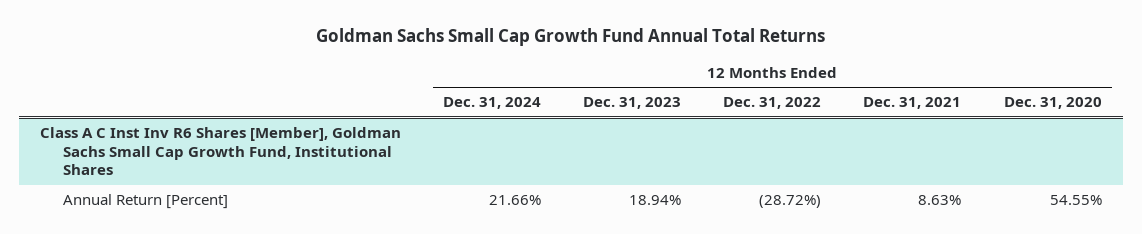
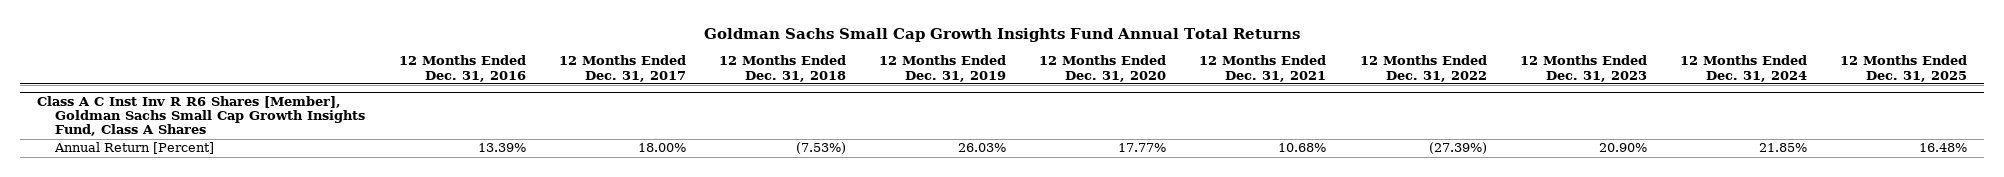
[315,28,825,47] Goldman Sachs Small Cap Growth Fund Annual Total Returns -> [703,28,1300,43] Goldman Sachs Small Cap Growth Insights Fund Annual Total Returns
none -> [398,55,526,82] 12 Months Ended Dec. 31, 2016
none -> [558,55,686,82] 12 Months Ended Dec. 31, 2017
none -> [718,55,846,82] 12 Months Ended Dec. 31, 2018
none -> [879,55,1007,82] 12 Months Ended Dec. 31, 2019
none -> [1839,55,1967,82] 12 Months Ended Dec. 31, 2025
[40,127,402,176] Class A C Inst Inv R6 Shares [Member], Goldman Sachs Small Cap Growth Fund, Institutional Shares -> [36,95,366,137] Class A C Inst Inv R R6 Shares [Member], Goldman Sachs Small Cap Growth Insights Fund, Class A Shares
[489,195,542,206] 21.66% -> [1758,143,1807,153] 21.85%
[629,195,682,206] 18.94% -> [1598,143,1647,153] 20.90%
[759,195,822,209] (28.72%) -> [1428,142,1487,155] (27.39%)
[918,195,962,206] 8.63% -> [1278,143,1327,153] 10.68%
[1049,195,1102,206] 54.55% -> [1118,143,1167,153] 17.77%

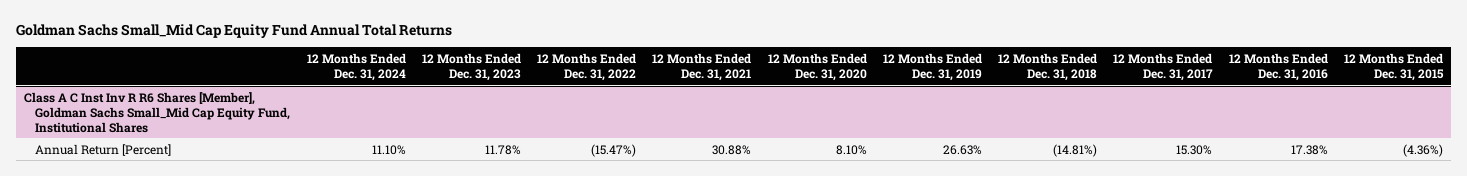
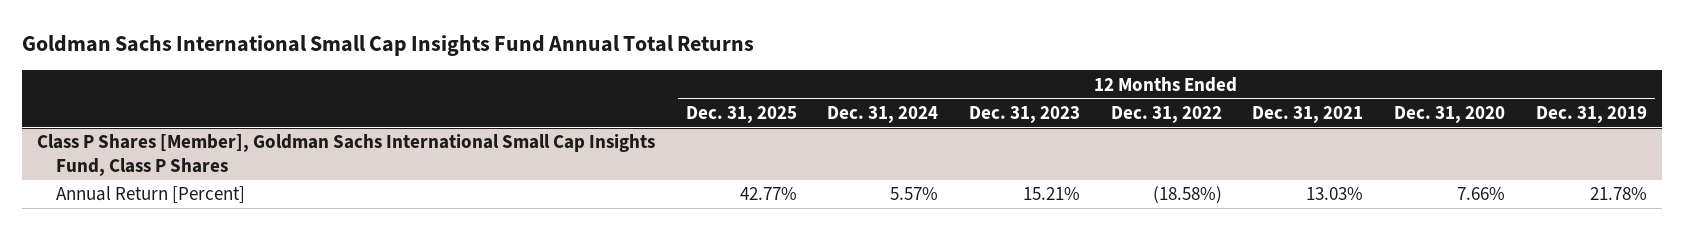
[16,24,453,39] Goldman Sachs Small_Mid Cap Equity Fund Annual Total Returns -> [21,35,754,57] Goldman Sachs International Small Cap Insights Fund Annual Total Returns
[998,52,1098,82] 12 Months Ended Dec. 31, 2018 -> none
[1113,52,1214,82] 12 Months Ended Dec. 31, 2017 -> none
[1228,52,1328,82] 12 Months Ended Dec. 31, 2016 -> none
[1343,52,1444,82] 12 Months Ended Dec. 31, 2015 -> none
none -> [685,106,797,124] Dec. 31, 2025
[24,91,291,133] Class A C Inst Inv R R6 Shares [Member], Goldman Sachs Small_Mid Cap Equity Fund, Institutional Shares -> none
none -> [37,134,656,176] Class P Shares [Member], Goldman Sachs International Small Cap Insights Fund, Class P Shares
[371,144,406,155] 11.10% -> [890,187,939,201] 5.57%
[484,144,521,155] 11.78% -> [1023,187,1081,201] 15.21%
[591,143,637,157] (15.47%) -> [1152,186,1222,205] (18.58%)
[712,144,752,155] 30.88% -> [1306,187,1364,201] 13.03%
[835,144,867,155] 8.10% -> [1457,187,1506,201] 7.66%
[942,144,982,155] 26.63% -> [1589,187,1647,201] 21.78%

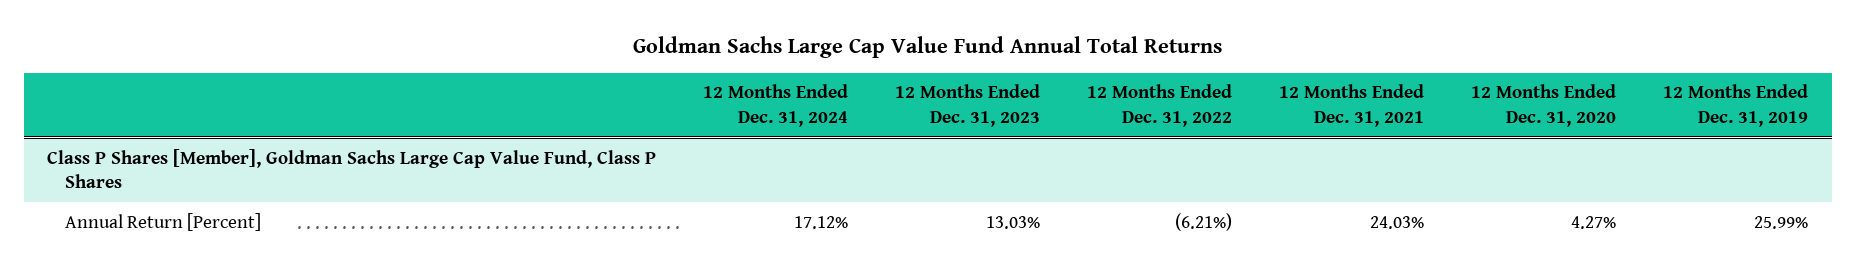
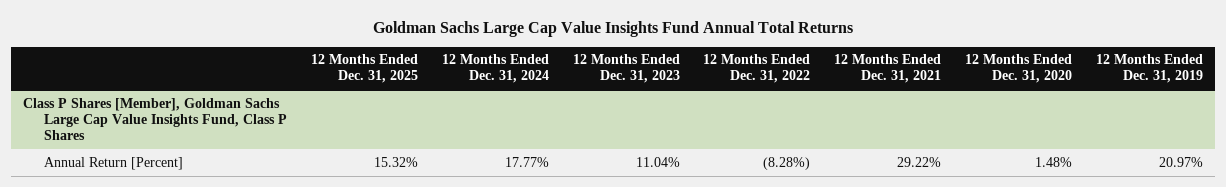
[632,36,1222,59] Goldman Sachs Large Cap Value Fund Annual Total Returns -> [372,20,853,37] Goldman Sachs Large Cap Value Insights Fund Annual Total Returns
none -> [311,54,419,84] 12 Months Ended Dec. 31, 2025
[47,148,657,189] Class P Shares [Member], Goldman Sachs Large Cap Value Fund, Class P Shares -> [23,97,288,140] Class P Shares [Member], Goldman Sachs Large Cap Value Insights Fund, Class P Shares
[794,215,849,229] 17.12% -> [504,156,549,167] 17.77%
[986,215,1041,229] 13.03% -> [635,156,680,167] 11.04%
[1175,212,1233,231] (6.21%) -> [763,156,811,170] (8.28%)
[1370,215,1425,229] 24.03% -> [897,156,942,167] 29.22%
[1571,215,1617,229] 4.27% -> [1034,156,1072,167] 1.48%
[1754,215,1809,229] 25.99% -> [1158,156,1203,167] 20.97%

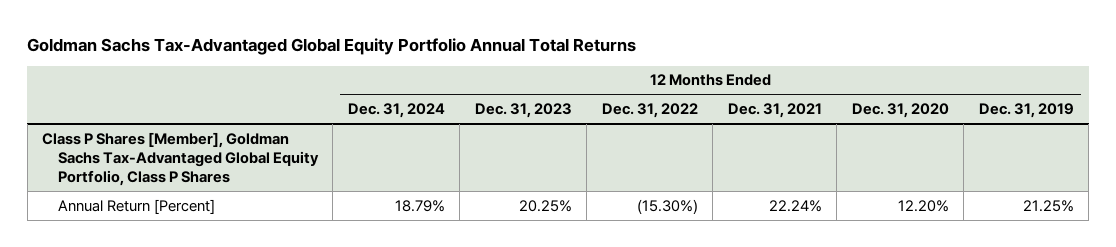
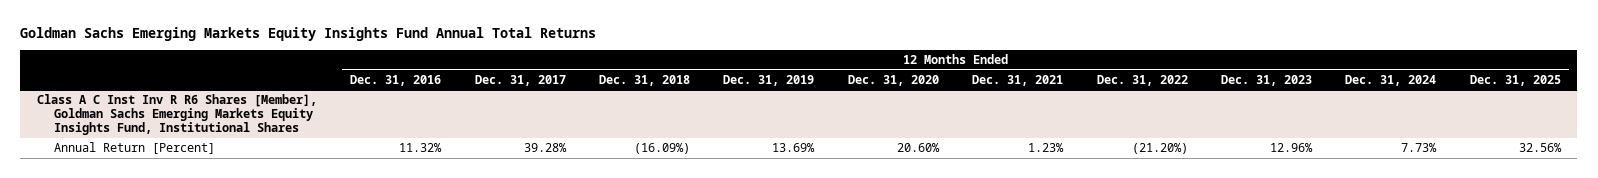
[27,37,637,55] Goldman Sachs Tax-Advantaged Global Equity Portfolio Annual Total Returns -> [20,27,597,42] Goldman Sachs Emerging Markets Equity Insights Fund Annual Total Returns
none -> [350,74,442,86] Dec. 31, 2016
none -> [474,74,566,86] Dec. 31, 2017
none -> [599,74,691,86] Dec. 31, 2018
none -> [1469,74,1561,86] Dec. 31, 2025
[42,131,319,186] Class P Shares [Member], Goldman Sachs Tax-Advantaged Global Equity Portfolio, Class P Shares -> none
none -> [36,94,317,136] Class A C Inst Inv R R6 Shares [Member], Goldman Sachs Emerging Markets Equity Insights Fund, Institutional Shares
[394,199,445,212] 18.79% -> [1401,143,1438,153] 7.73%
[518,199,572,212] 20.25% -> [1269,143,1313,153] 12.96%
[636,198,698,214] (15.30%) -> [1131,143,1188,155] (21.20%)
[768,199,822,212] 22.24% -> [1028,143,1065,153] 1.23%
[897,199,949,212] 12.20% -> [896,143,940,153] 20.60%
[1022,199,1074,212] 21.25% -> [772,143,816,153] 13.69%

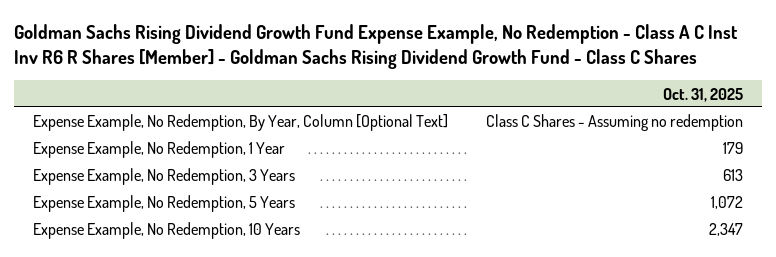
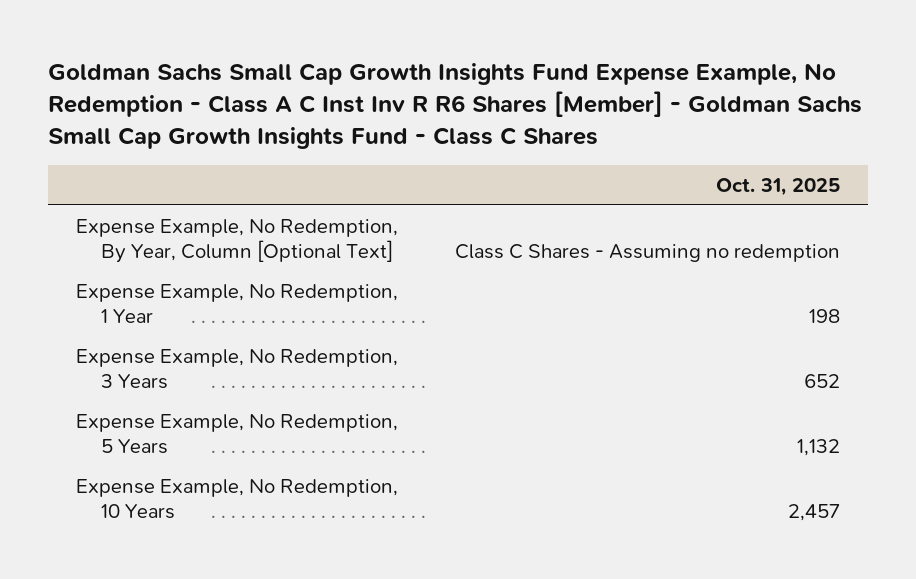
[14,24,739,70] Goldman Sachs Rising Dividend Growth Fund Expense Example, No Redemption - Class A C Inst Inv R6 R Shares [Member] - Goldman Sachs Rising Dividend Growth Fund - Class C Shares -> [47,62,862,150] Goldman Sachs Small Cap Growth Insights Fund Expense Example, No Redemption - Class A C Inst Inv R R6 Shares [Member] - Goldman Sachs Small Cap Growth Insights Fund - Class C Shares
[723,142,744,155] 179 -> [808,309,840,324] 198
[723,169,744,182] 613 -> [803,374,840,389] 652
[711,196,744,210] 1,072 -> [796,439,840,457] 1,132
[709,223,744,237] 2,347 -> [787,504,840,522] 2,457

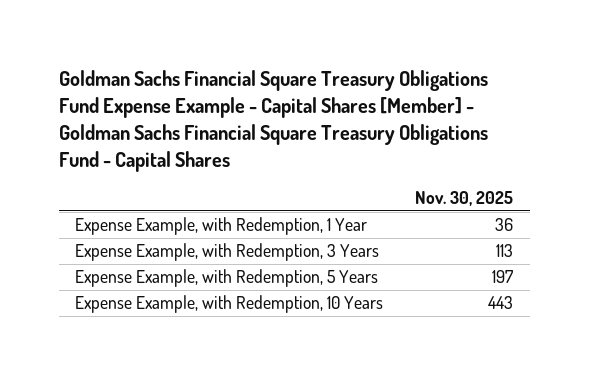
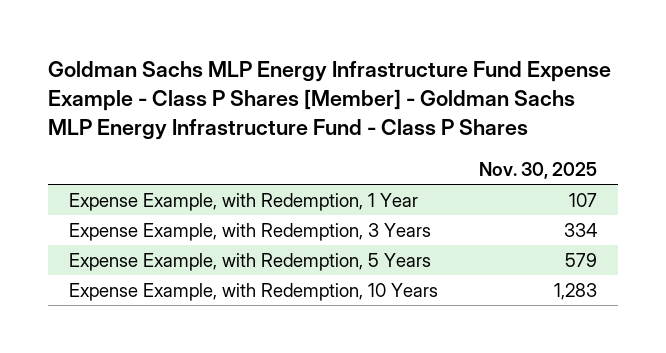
[59,70,489,173] Goldman Sachs Financial Square Treasury Obligations Fund Expense Example - Capital Shares [Member] - Goldman Sachs Financial Square Treasury Obligations Fund - Capital Shares -> [48,61,612,141] Goldman Sachs MLP Energy Infrastructure Fund Expense Example - Class P Shares [Member] - Goldman Sachs MLP Energy Infrastructure Fund - Class P Shares
[495,218,514,232] 36 -> [569,192,598,207] 107
[496,244,514,258] 113 -> [564,222,598,237] 334
[492,270,514,284] 197 -> [565,252,598,267] 579
[488,296,514,310] 443 -> [554,282,598,300] 1,283

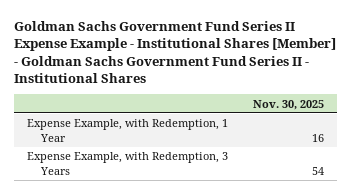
[48,61,612,141] Goldman Sachs MLP Energy Infrastructure Fund Expense Example - Class P Shares [Member] - Goldman Sachs MLP Energy Infrastructure Fund - Class P Shares -> [13,21,336,84] Goldman Sachs Government Fund Series II Expense Example - Institutional Shares [Member] - Goldman Sachs Government Fund Series II - Institutional Shares
[68,252,431,271] Expense Example, with Redemption, 5 Years -> none
[68,282,438,301] Expense Example, with Redemption, 10 Years -> none
[569,192,598,207] 107 -> [312,133,325,142] 16
[564,222,598,237] 334 -> [312,166,325,175] 54

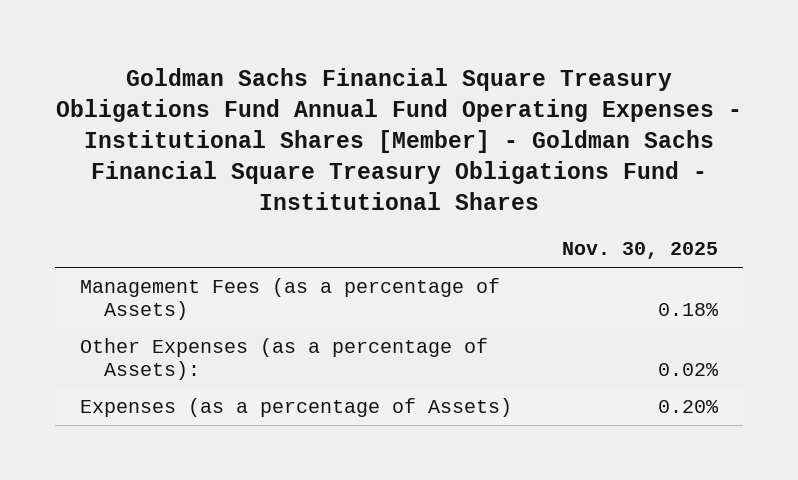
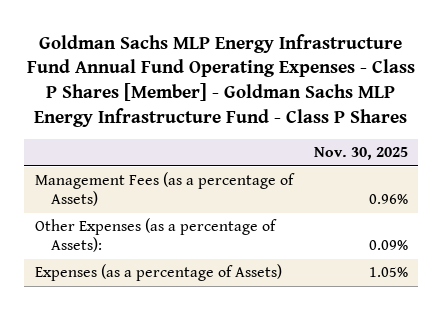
[55,68,742,211] Goldman Sachs Financial Square Treasury Obligations Fund Annual Fund Operating Expenses - Institutional Shares [Member] - Goldman Sachs Financial Square Treasury Obligations Fund - Institutional Shares -> [27,33,416,127] Goldman Sachs MLP Energy Infrastructure Fund Annual Fund Operating Expenses - Class P Shares [Member] - Goldman Sachs MLP Energy Infrastructure Fund - Class P Shares
[657,303,719,317] 0.18% -> [368,194,408,205] 0.96%
[657,363,719,377] 0.02% -> [368,240,408,251] 0.09%
[657,399,719,413] 0.20% -> [368,267,408,278] 1.05%

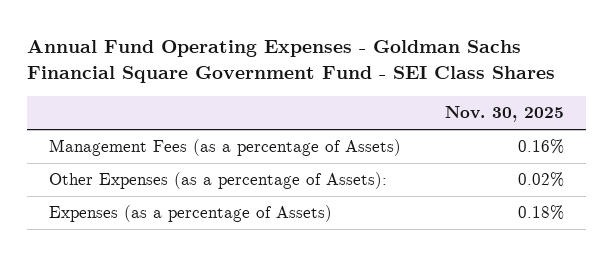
[27,33,416,127] Goldman Sachs MLP Energy Infrastructure Fund Annual Fund Operating Expenses - Class P Shares [Member] - Goldman Sachs MLP Energy Infrastructure Fund - Class P Shares -> [27,40,556,84] Annual Fund Operating Expenses - Goldman Sachs Financial Square Government Fund - SEI Class Shares
[368,194,408,205] 0.96% -> [518,139,565,155] 0.16%
[368,240,408,251] 0.09% -> [518,172,565,188] 0.02%
[368,267,408,278] 1.05% -> [518,205,565,221] 0.18%

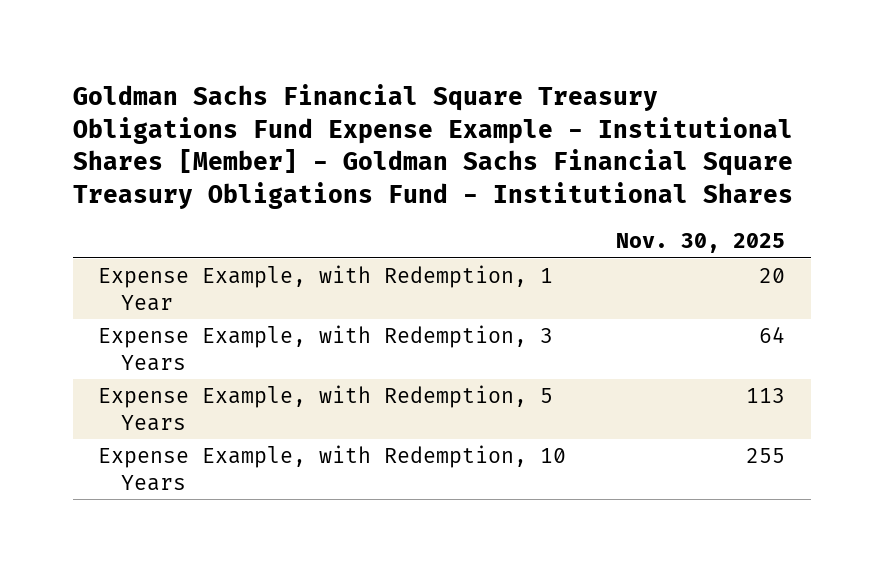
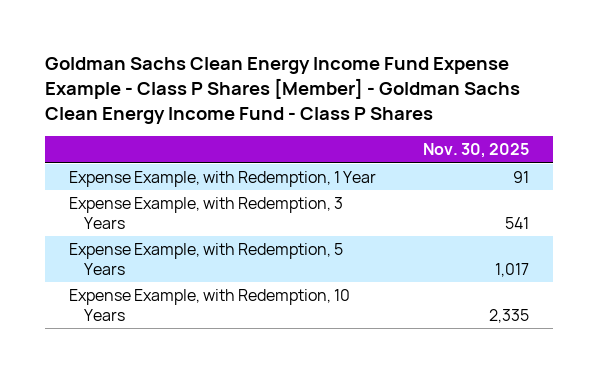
[72,84,793,210] Goldman Sachs Financial Square Treasury Obligations Fund Expense Example - Institutional Shares [Member] - Goldman Sachs Financial Square Treasury Obligations Fund - Institutional Shares -> [44,56,520,125] Goldman Sachs Clean Energy Income Fund Expense Example - Class P Shares [Member] - Goldman Sachs Clean Energy Income Fund - Class P Shares
[759,268,786,284] 20 -> [513,171,530,184] 91
[759,326,786,344] 64 -> [505,216,530,229] 541
[746,388,786,404] 113 -> [495,262,530,277] 1,017
[746,448,786,464] 255 -> [489,308,530,323] 2,335

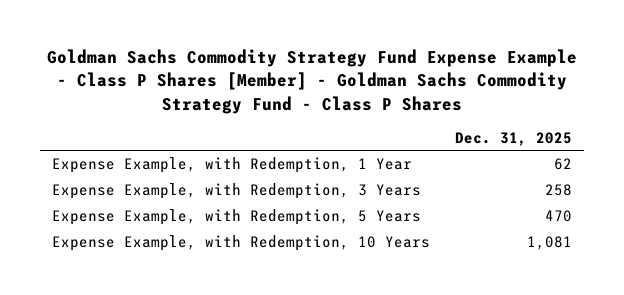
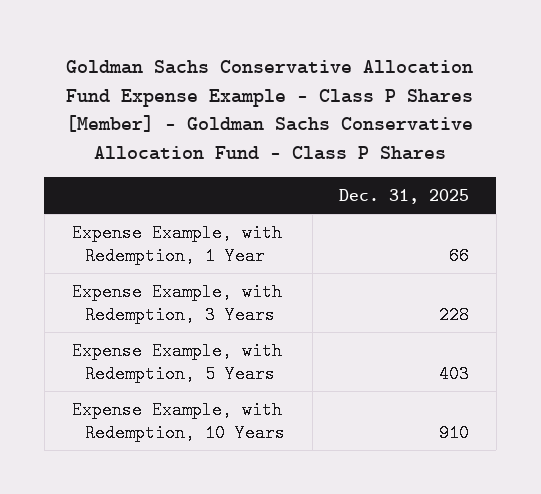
[47,49,578,114] Goldman Sachs Commodity Strategy Fund Expense Example - Class P Shares [Member] - Goldman Sachs Commodity Strategy Fund - Class P Shares -> [66,60,474,160] Goldman Sachs Conservative Allocation Fund Expense Example - Class P Shares [Member] - Goldman Sachs Conservative Allocation Fund - Class P Shares
[553,158,572,171] 62 -> [449,246,470,265] 66
[544,184,572,197] 258 -> [439,305,470,324] 228
[544,210,572,223] 470 -> [439,364,470,383] 403
[526,236,572,251] 1,081 -> [439,423,470,442] 910

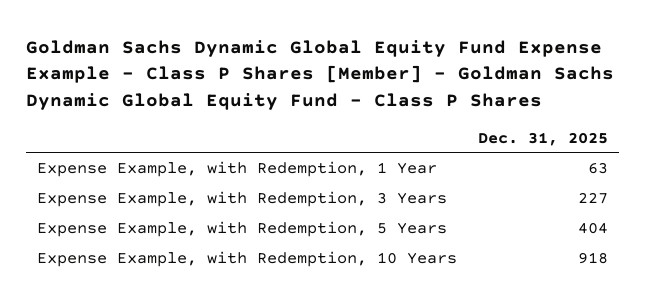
[66,60,474,160] Goldman Sachs Conservative Allocation Fund Expense Example - Class P Shares [Member] - Goldman Sachs Conservative Allocation Fund - Class P Shares -> [26,39,615,110] Goldman Sachs Dynamic Global Equity Fund Expense Example - Class P Shares [Member] - Goldman Sachs Dynamic Global Equity Fund - Class P Shares
[449,246,470,265] 66 -> [588,161,609,174] 63
[439,305,470,324] 228 -> [578,191,609,204] 227
[439,364,470,383] 403 -> [578,221,609,234] 404
[439,423,470,442] 910 -> [578,251,609,264] 918

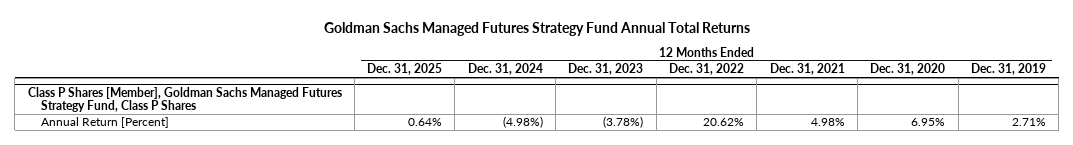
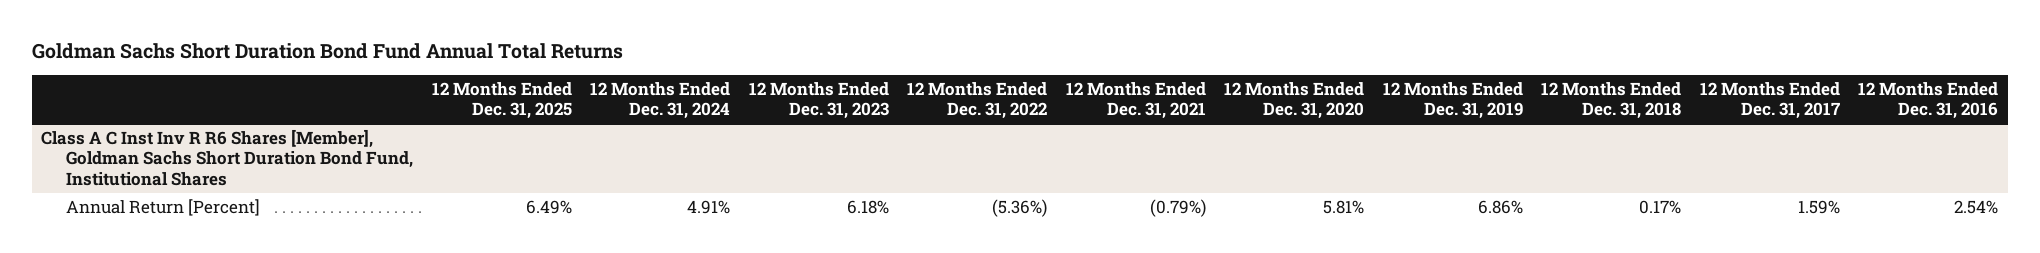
[323,21,750,36] Goldman Sachs Managed Futures Strategy Fund Annual Total Returns -> [32,43,624,60] Goldman Sachs Short Duration Bond Fund Annual Total Returns
none -> [1541,81,1682,120] 12 Months Ended Dec. 31, 2018
none -> [1699,81,1840,120] 12 Months Ended Dec. 31, 2017
none -> [1858,81,1999,120] 12 Months Ended Dec. 31, 2016
[27,87,342,113] Class P Shares [Member], Goldman Sachs Managed Futures Strategy Fund, Class P Shares -> none
none -> [41,128,414,186] Class A C Inst Inv R R6 Shares [Member], Goldman Sachs Short Duration Bond Fund, Institutional Shares
[408,118,443,127] 0.64% -> [525,199,572,214] 6.49%
[502,116,543,129] (4.98%) -> [687,199,731,214] 4.91%
[603,116,644,129] (3.78%) -> [846,199,889,214] 6.18%
[703,118,745,127] 20.62% -> [992,198,1048,217] (5.36%)
[810,118,845,127] 4.98% -> [1149,198,1206,217] (0.79%)
[911,118,946,127] 6.95% -> [1323,199,1365,214] 5.81%
[1011,118,1046,127] 2.71% -> [1477,199,1523,214] 6.86%

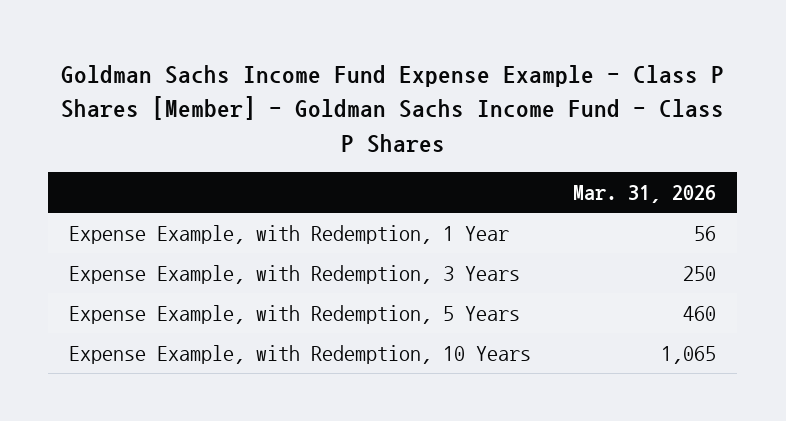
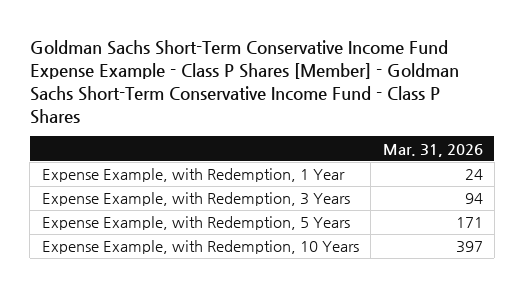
[60,65,724,153] Goldman Sachs Income Fund Expense Example - Class P Shares [Member] - Goldman Sachs Income Fund - Class P Shares -> [29,39,459,124] Goldman Sachs Short-Term Conservative Income Fund Expense Example - Class P Shares [Member] - Goldman Sachs Short-Term Conservative Income Fund - Class P Shares
[694,225,717,241] 56 -> [464,169,483,181] 24
[683,265,717,281] 250 -> [464,193,483,205] 94
[683,305,717,321] 460 -> [455,217,483,229] 171
[661,345,717,364] 1,065 -> [455,241,483,254] 397

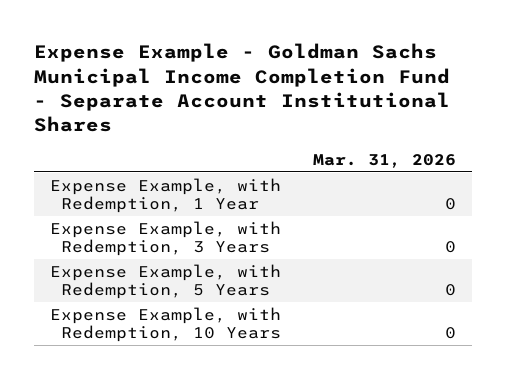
[29,39,459,124] Goldman Sachs Short-Term Conservative Income Fund Expense Example - Class P Shares [Member] - Goldman Sachs Short-Term Conservative Income Fund - Class P Shares -> [34,43,451,133] Expense Example - Goldman Sachs Municipal Income Completion Fund - Separate Account Institutional Shares
[464,169,483,181] 24 -> [445,198,457,211] 0
[464,193,483,205] 94 -> [445,241,457,254] 0
[455,217,483,229] 171 -> [445,284,457,297] 0
[455,241,483,254] 397 -> [445,327,457,340] 0

